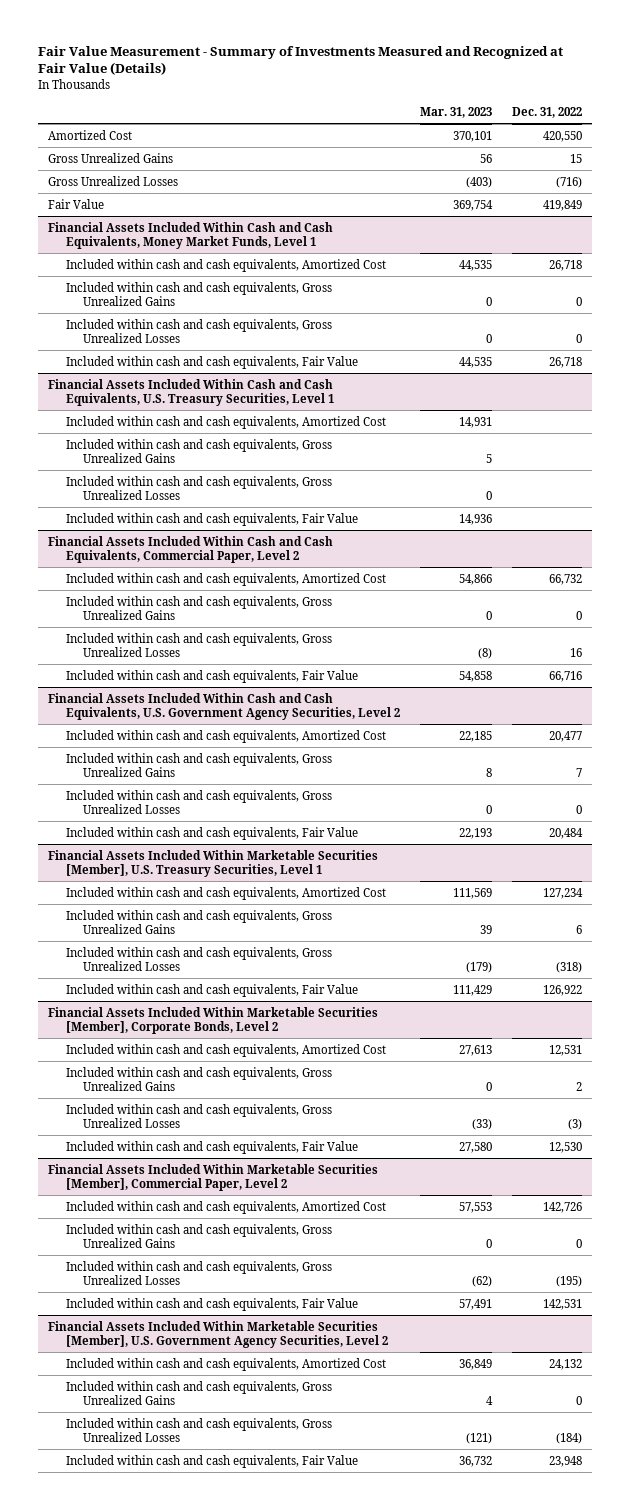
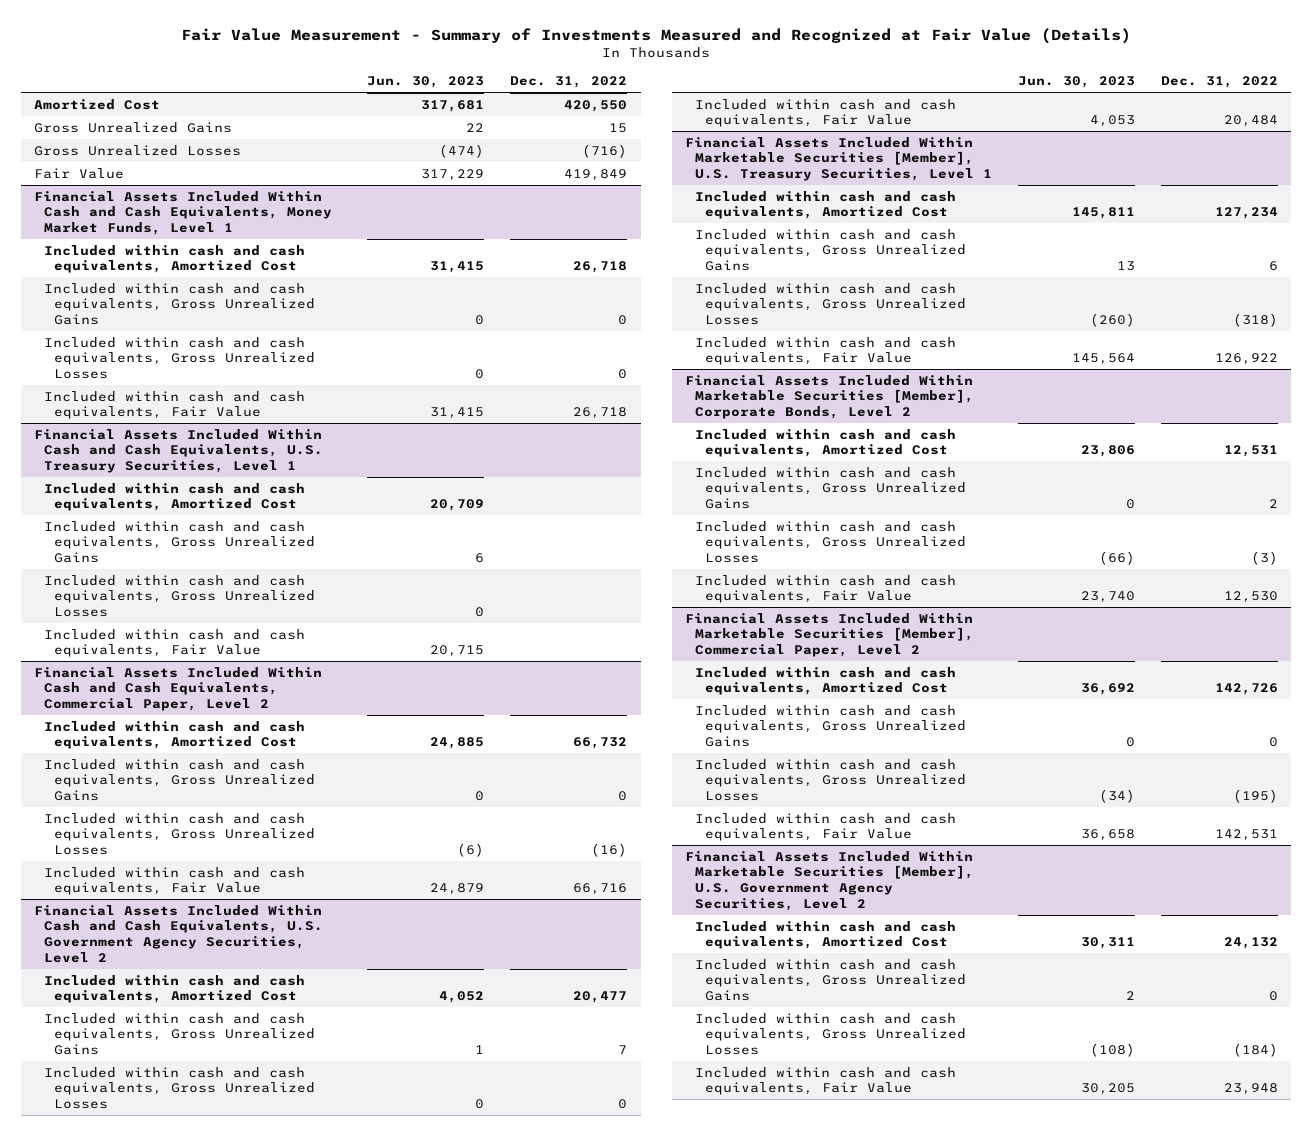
[419,106,492,118] Mar. 31, 2023 -> none
none -> [367,76,485,89] Jun. 30, 2023
[570,647,583,657] 16 -> [591,843,628,858] (16)

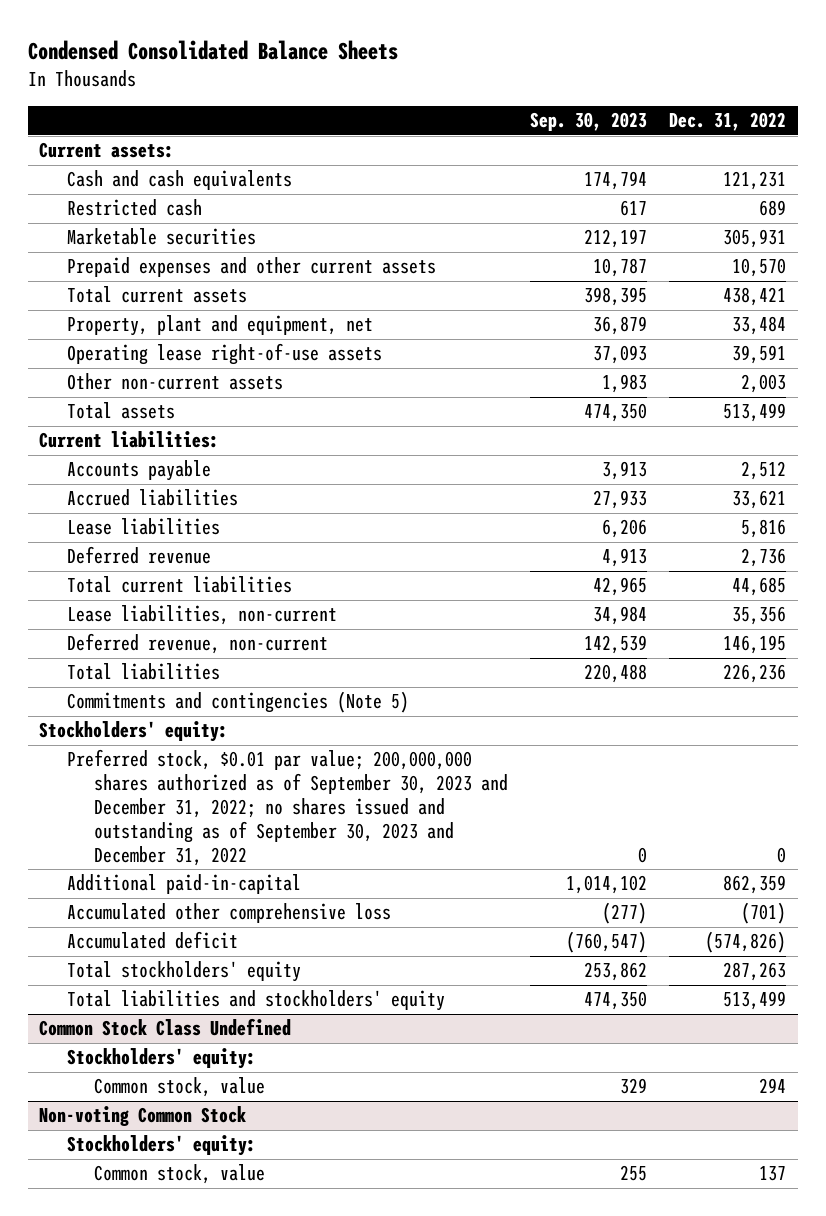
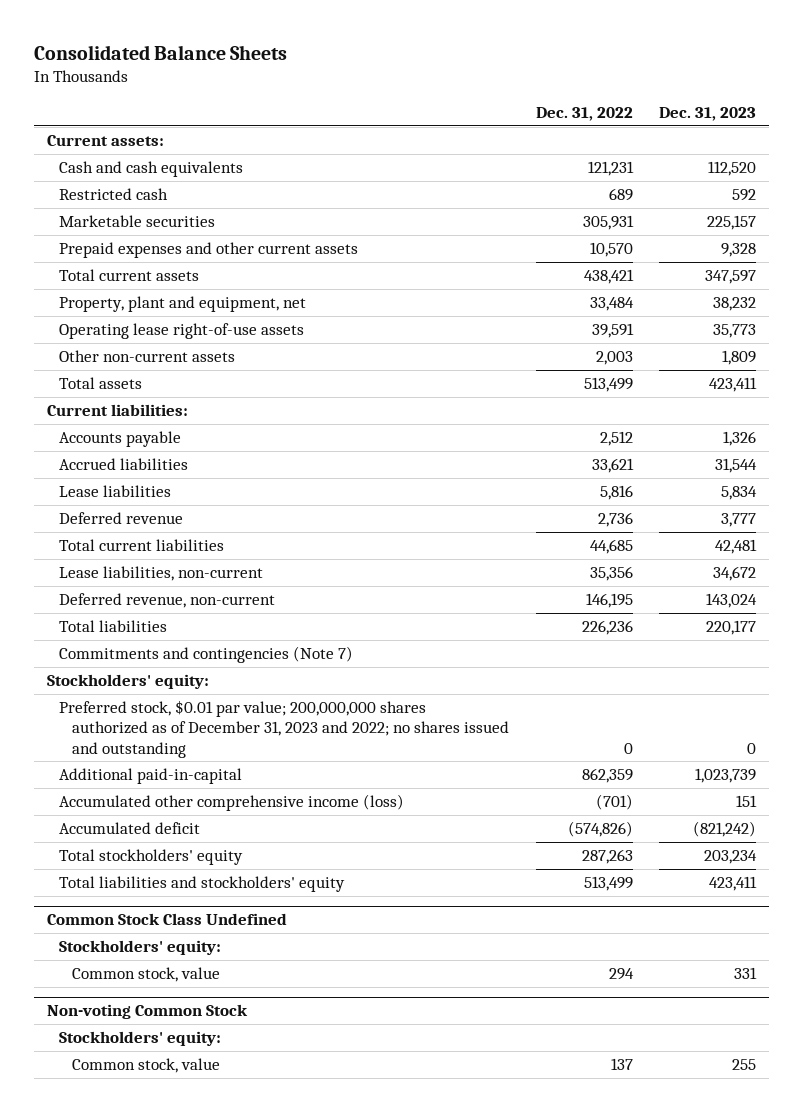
[28,39,399,60] Condensed Consolidated Balance Sheets -> [33,44,287,60] Consolidated Balance Sheets
[530,112,648,132] Sep. 30, 2023 -> none
none -> [658,107,756,122] Dec. 31, 2023
[66,691,409,714] Commitments and contingencies (Note 5) -> [59,646,354,664] Commitments and contingencies (Note 7)
[66,749,508,866] Preferred stock, $0.01 par value; 200,000,000 shares authorized as of September 30, 2023 and December 31, 2022; no shares issued and outstanding as of September 30, 2023 and December 31, 2022 -> [59,700,510,758] Preferred stock, $0.01 par value; 200,000,000 shares authorized as of December 31, 2023 and 2022; no shares issued and outstanding
[66,903,391,924] Accumulated other comprehensive loss -> [59,794,405,812] Accumulated other comprehensive income (loss)

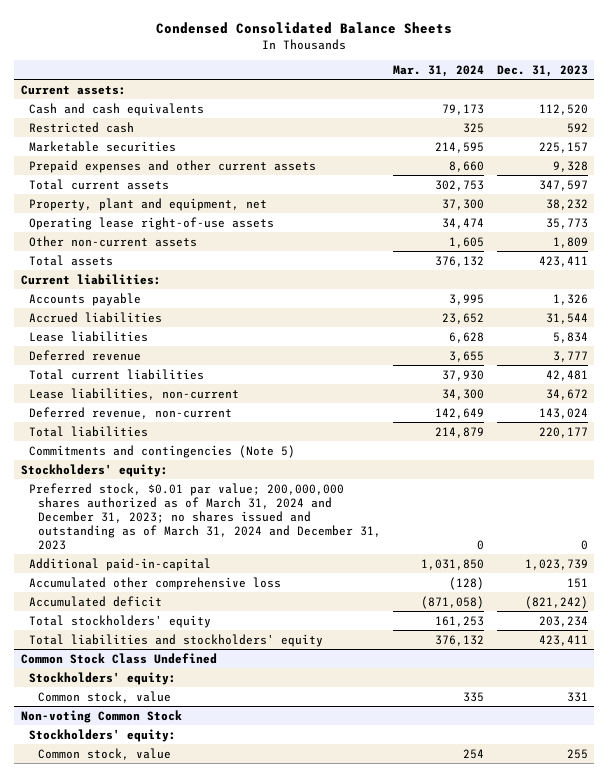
[33,44,287,60] Consolidated Balance Sheets -> [156,21,453,34] Condensed Consolidated Balance Sheets
[535,107,633,122] Dec. 31, 2022 -> none
none -> [393,64,485,77] Mar. 31, 2024
[59,646,354,664] Commitments and contingencies (Note 7) -> [29,444,296,458] Commitments and contingencies (Note 5)
[59,700,510,758] Preferred stock, $0.01 par value; 200,000,000 shares authorized as of December 31, 2023 and 2022; no shares issued and outstanding -> [29,482,381,550] Preferred stock, $0.01 par value; 200,000,000 shares authorized as of March 31, 2024 and December 31, 2023; no shares issued and outstanding as of March 31, 2024 and December 31, 2023
[59,794,405,812] Accumulated other comprehensive income (loss) -> [29,576,282,590] Accumulated other comprehensive loss

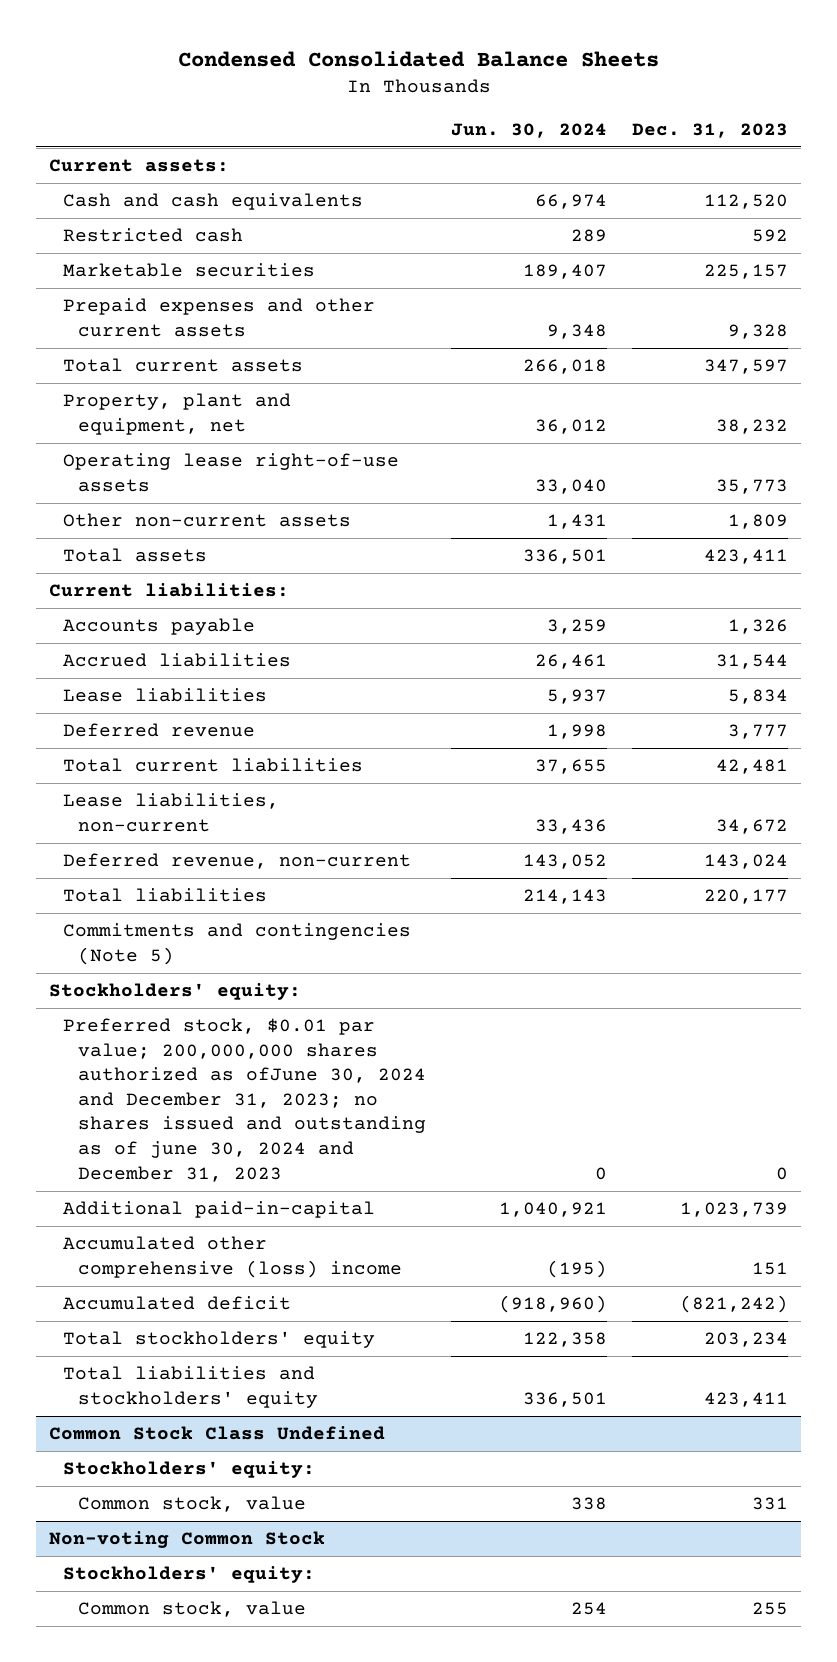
[393,64,485,77] Mar. 31, 2024 -> none
none -> [451,122,608,138] Jun. 30, 2024
[29,482,381,550] Preferred stock, $0.01 par value; 200,000,000 shares authorized as of March 31, 2024 and December 31, 2023; no shares issued and outstanding as of March 31, 2024 and December 31, 2023 -> [63,1018,427,1182] Preferred stock, $0.01 par value; 200,000,000 shares authorized as ofJune 30, 2024 and December 31, 2023; no shares issued and outstanding as of june 30, 2024 and December 31, 2023
[29,576,282,590] Accumulated other comprehensive loss -> [63,1236,403,1278] Accumulated other comprehensive (loss) income

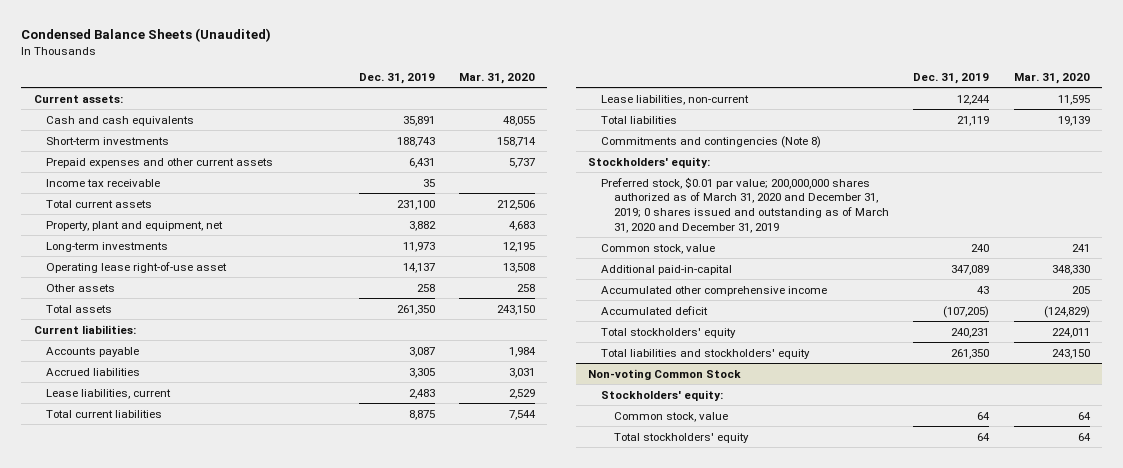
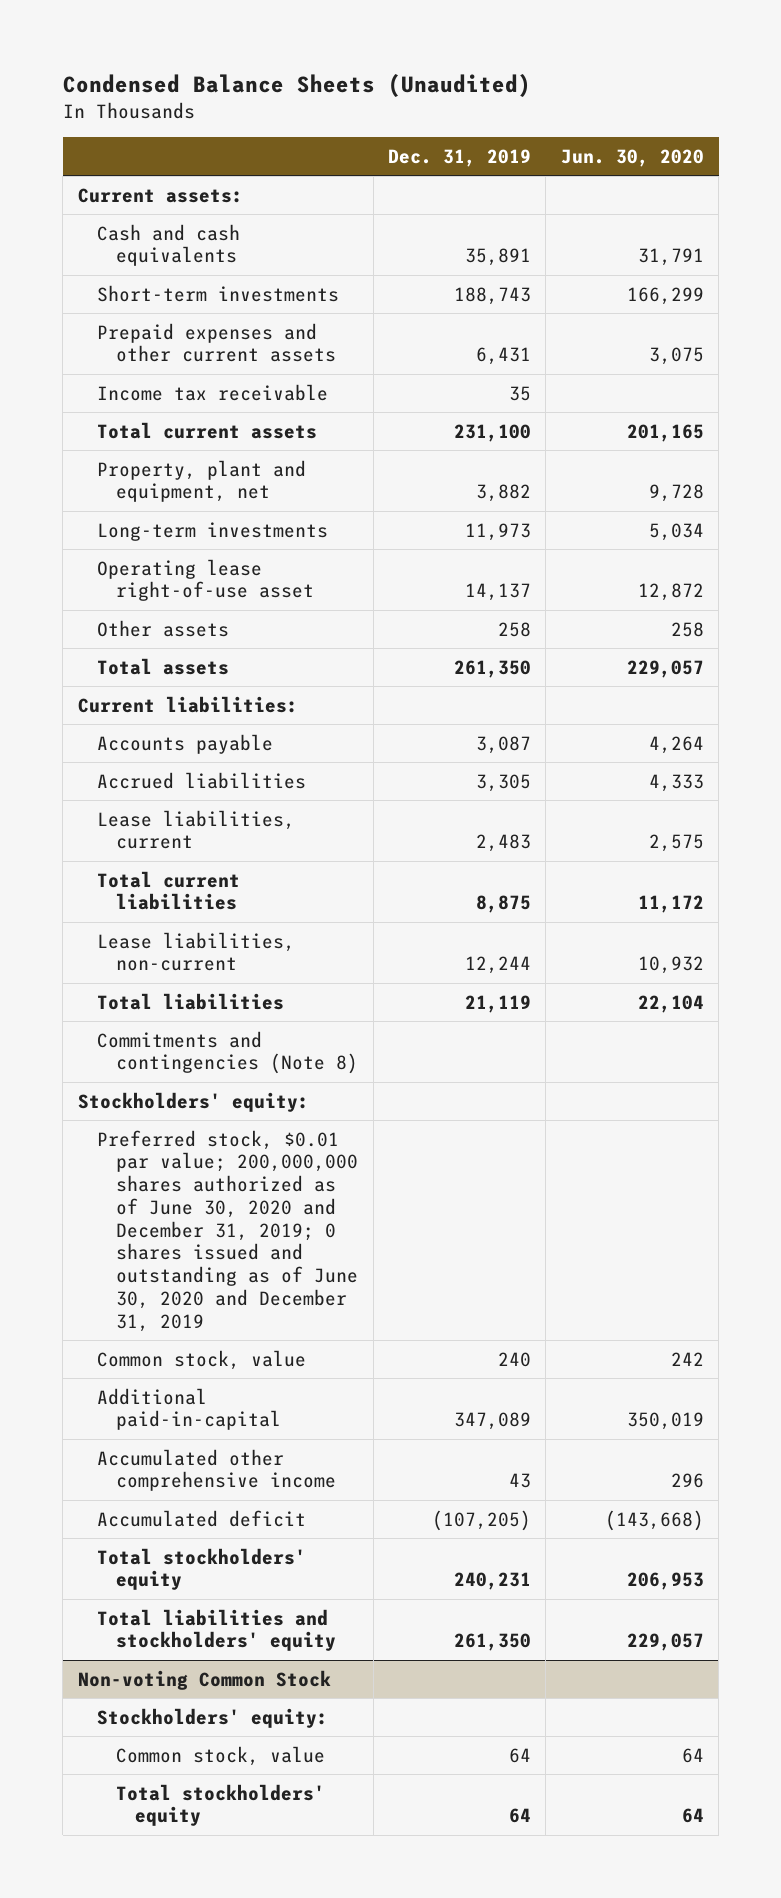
[459,72,536,84] Mar. 31, 2020 -> none
none -> [560,149,704,168] Jun. 30, 2020
[601,176,889,233] Preferred stock, $0.01 par value; 200,000,000 shares authorized as of March 31, 2020 and December 31, 2019; 0 shares issued and outstanding as of March 31, 2020 and December 31, 2019 -> [96,1129,359,1332] Preferred stock, $0.01 par value; 200,000,000 shares authorized as of June 30, 2020 and December 31, 2019; 0 shares issued and outstanding as of June 30, 2020 and December 31, 2019

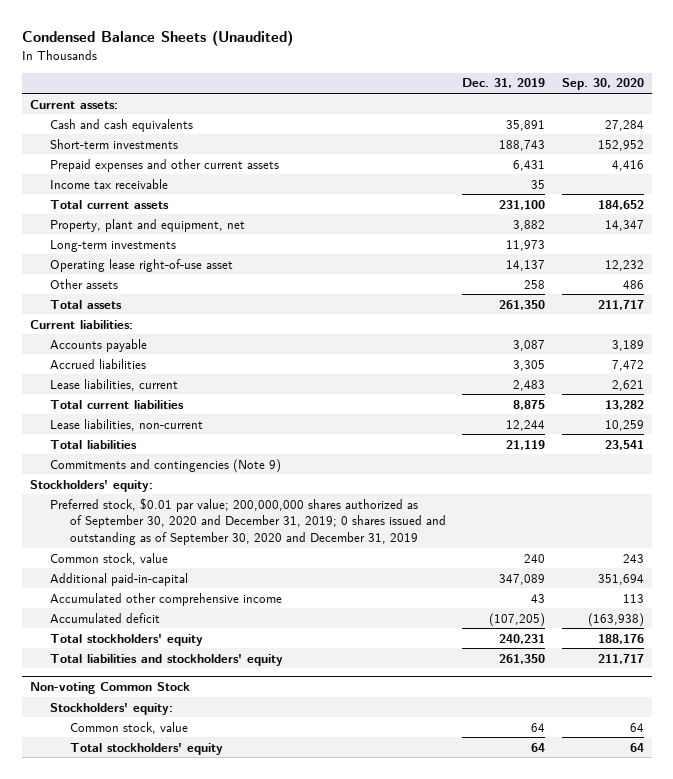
[560,149,704,168] Jun. 30, 2020 -> none
none -> [561,78,644,91] Sep. 30, 2020
[96,1030,359,1075] Commitments and contingencies (Note 8) -> [49,458,281,473] Commitments and contingencies (Note 9)
[96,1129,359,1332] Preferred stock, $0.01 par value; 200,000,000 shares authorized as of June 30, 2020 and December 31, 2019; 0 shares issued and outstanding as of June 30, 2020 and December 31, 2019 -> [49,497,447,546] Preferred stock, $0.01 par value; 200,000,000 shares authorized as of September 30, 2020 and December 31, 2019; 0 shares issued and outstanding as of September 30, 2020 and December 31, 2019

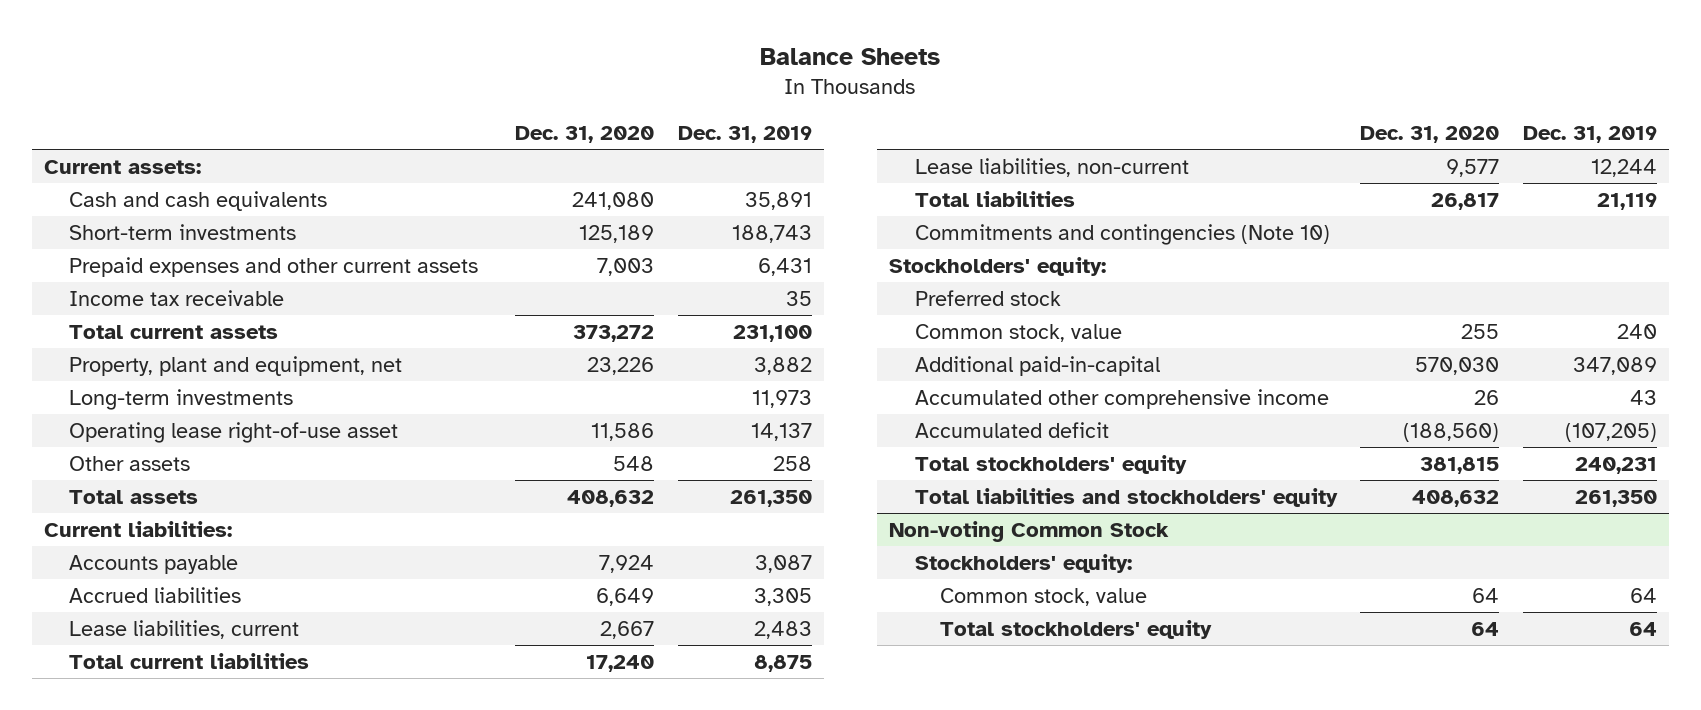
[21,30,293,47] Condensed Balance Sheets (Unaudited) -> [760,48,941,66] Balance Sheets
[561,78,644,91] Sep. 30, 2020 -> none
none -> [515,125,655,143] Dec. 31, 2020
[49,458,281,473] Commitments and contingencies (Note 9) -> [914,224,1330,246] Commitments and contingencies (Note 10)
[49,497,447,546] Preferred stock, $0.01 par value; 200,000,000 shares authorized as of September 30, 2020 and December 31, 2019; 0 shares issued and outstanding as of September 30, 2020 and December 31, 2019 -> [914,290,1061,307] Preferred stock

